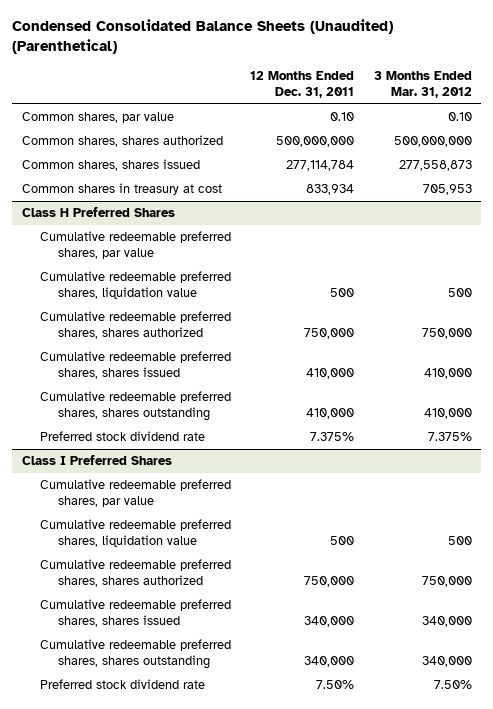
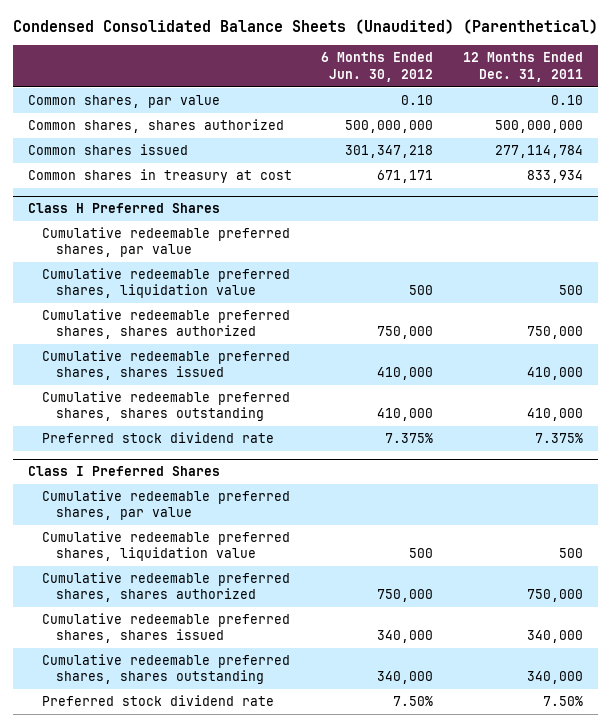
[373,71,472,98] 3 Months Ended Mar. 31, 2012 -> none
none -> [321,52,434,82] 6 Months Ended Jun. 30, 2012
[21,159,200,172] Common shares, shares issued -> [27,144,188,156] Common shares issued

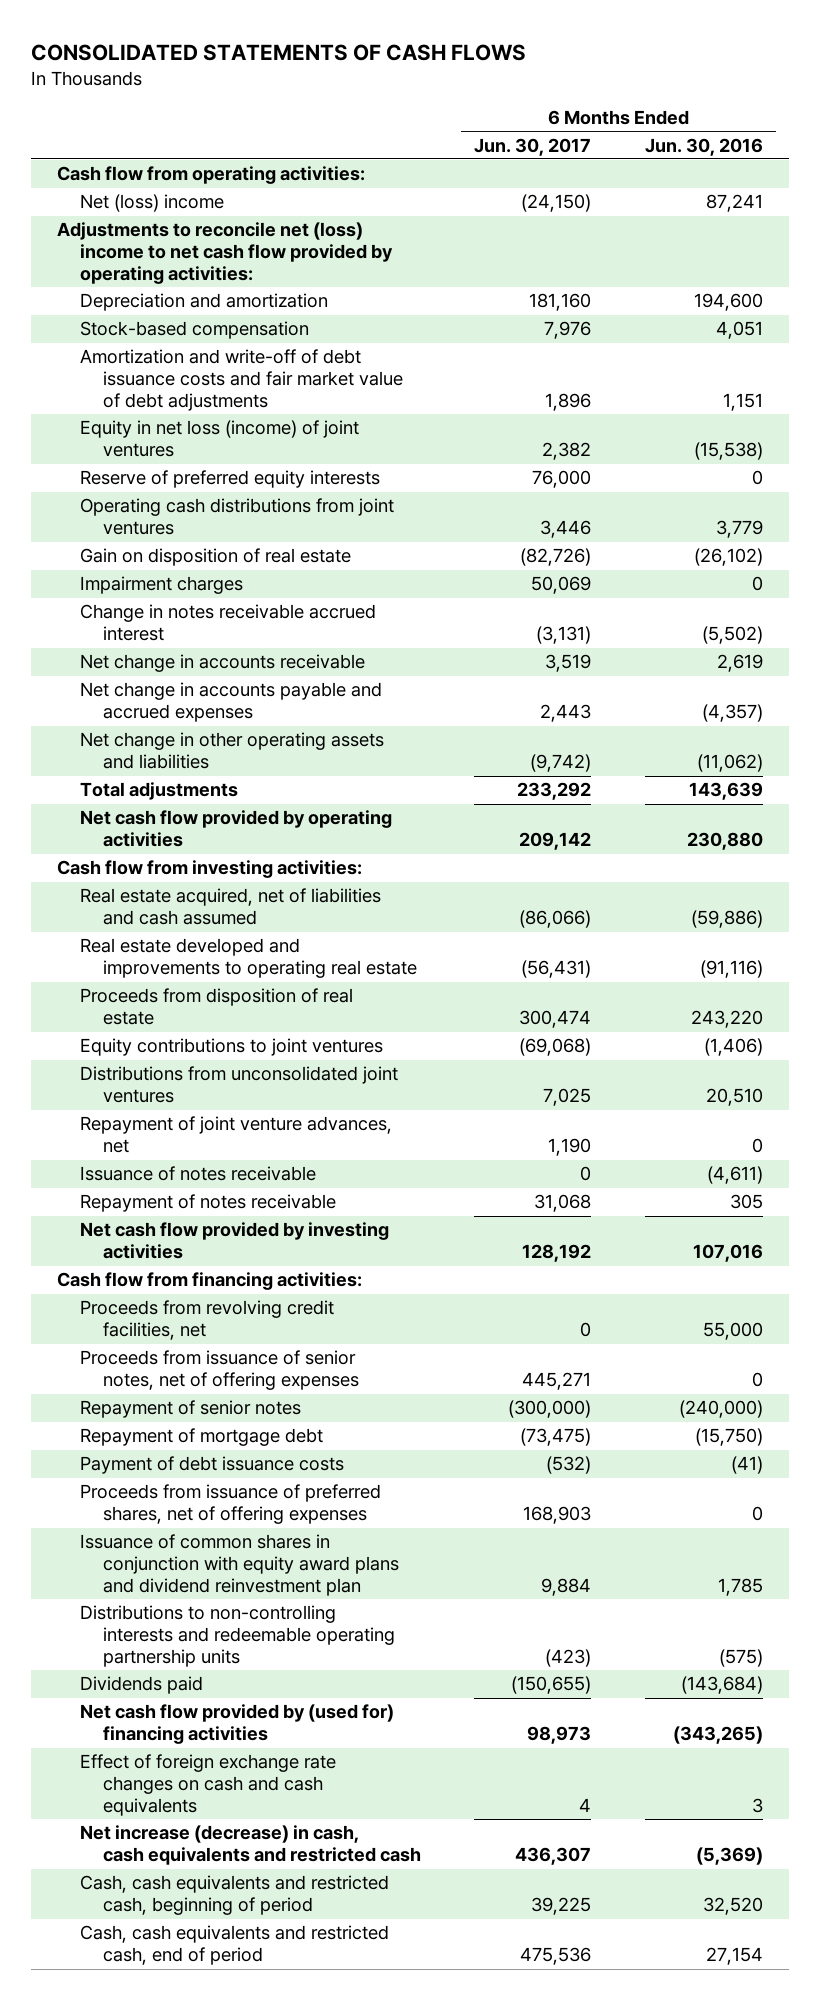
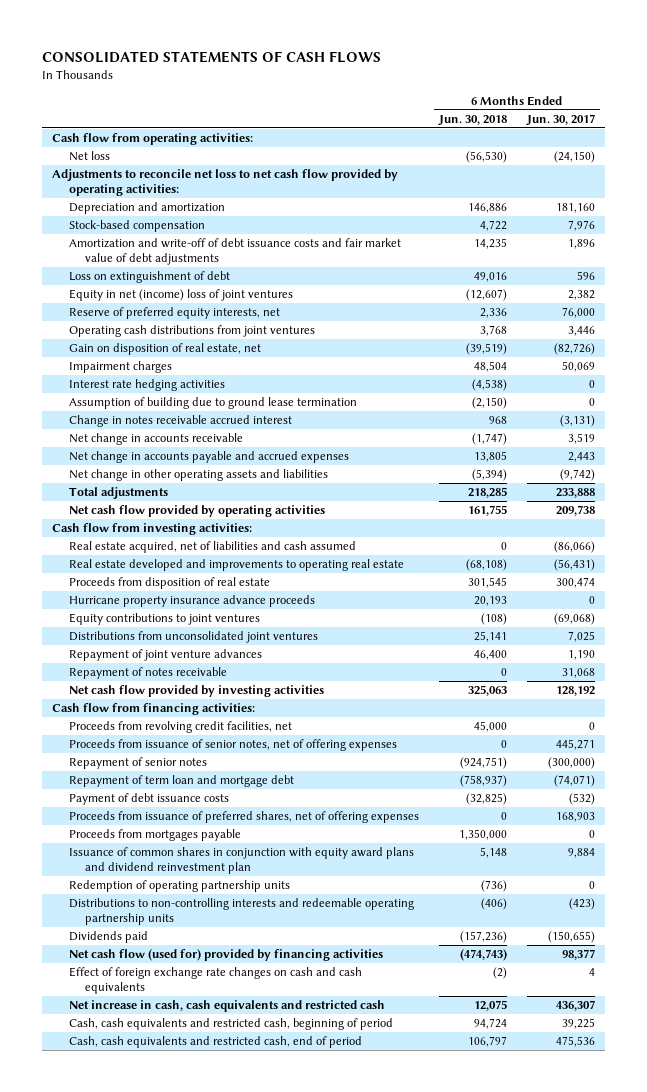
[644,137,763,156] Jun. 30, 2016 -> none
none -> [437,114,507,126] Jun. 30, 2018
[80,194,225,213] Net (loss) income -> [68,151,110,162] Net loss
[57,222,394,285] Adjustments to reconcile net (loss) income to net cash flow provided by operating activities: -> [52,169,399,197] Adjustments to reconcile net loss to net cash flow provided by operating activities:
none -> [68,271,230,284] Loss on extinguishment of debt
[80,420,360,458] Equity in net loss (income) of joint ventures -> [68,289,293,302] Equity in net (income) loss of joint ventures
[80,470,381,489] Reserve of preferred equity interests -> [68,307,280,320] Reserve of preferred equity interests, net
[80,548,352,567] Gain on disposition of real estate -> [68,343,261,356] Gain on disposition of real estate, net
none -> [68,379,225,392] Interest rate hedging activities
none -> [68,397,357,410] Assumption of building due to ground lease termination
[517,782,592,801] 233,292 -> [556,488,596,499] 233,888
[519,832,592,851] 209,142 -> [556,505,596,517] 209,738
none -> [68,595,315,608] Hurricane property insurance advance proceeds
[80,1166,317,1182] Issuance of notes receivable -> none
[80,1116,393,1154] Repayment of joint venture advances, net -> [68,649,262,662] Repayment of joint venture advances
[80,1428,324,1447] Repayment of mortgage debt -> [68,775,294,788] Repayment of term loan and mortgage debt
[520,1428,592,1447] (73,475) -> [554,775,596,788] (74,071)
none -> [68,829,241,842] Proceeds from mortgages payable
none -> [68,880,290,893] Redemption of operating partnership units
[80,1704,395,1745] Net cash flow provided by (used for) financing activities -> [68,949,383,962] Net cash flow (used for) provided by financing activities
[527,1726,592,1745] 98,973 -> [562,949,596,961] 98,377
[80,1825,422,1866] Net increase (decrease) in cash, cash equivalents and restricted cash -> [68,1000,385,1013] Net increase in cash, cash equivalents and restricted cash

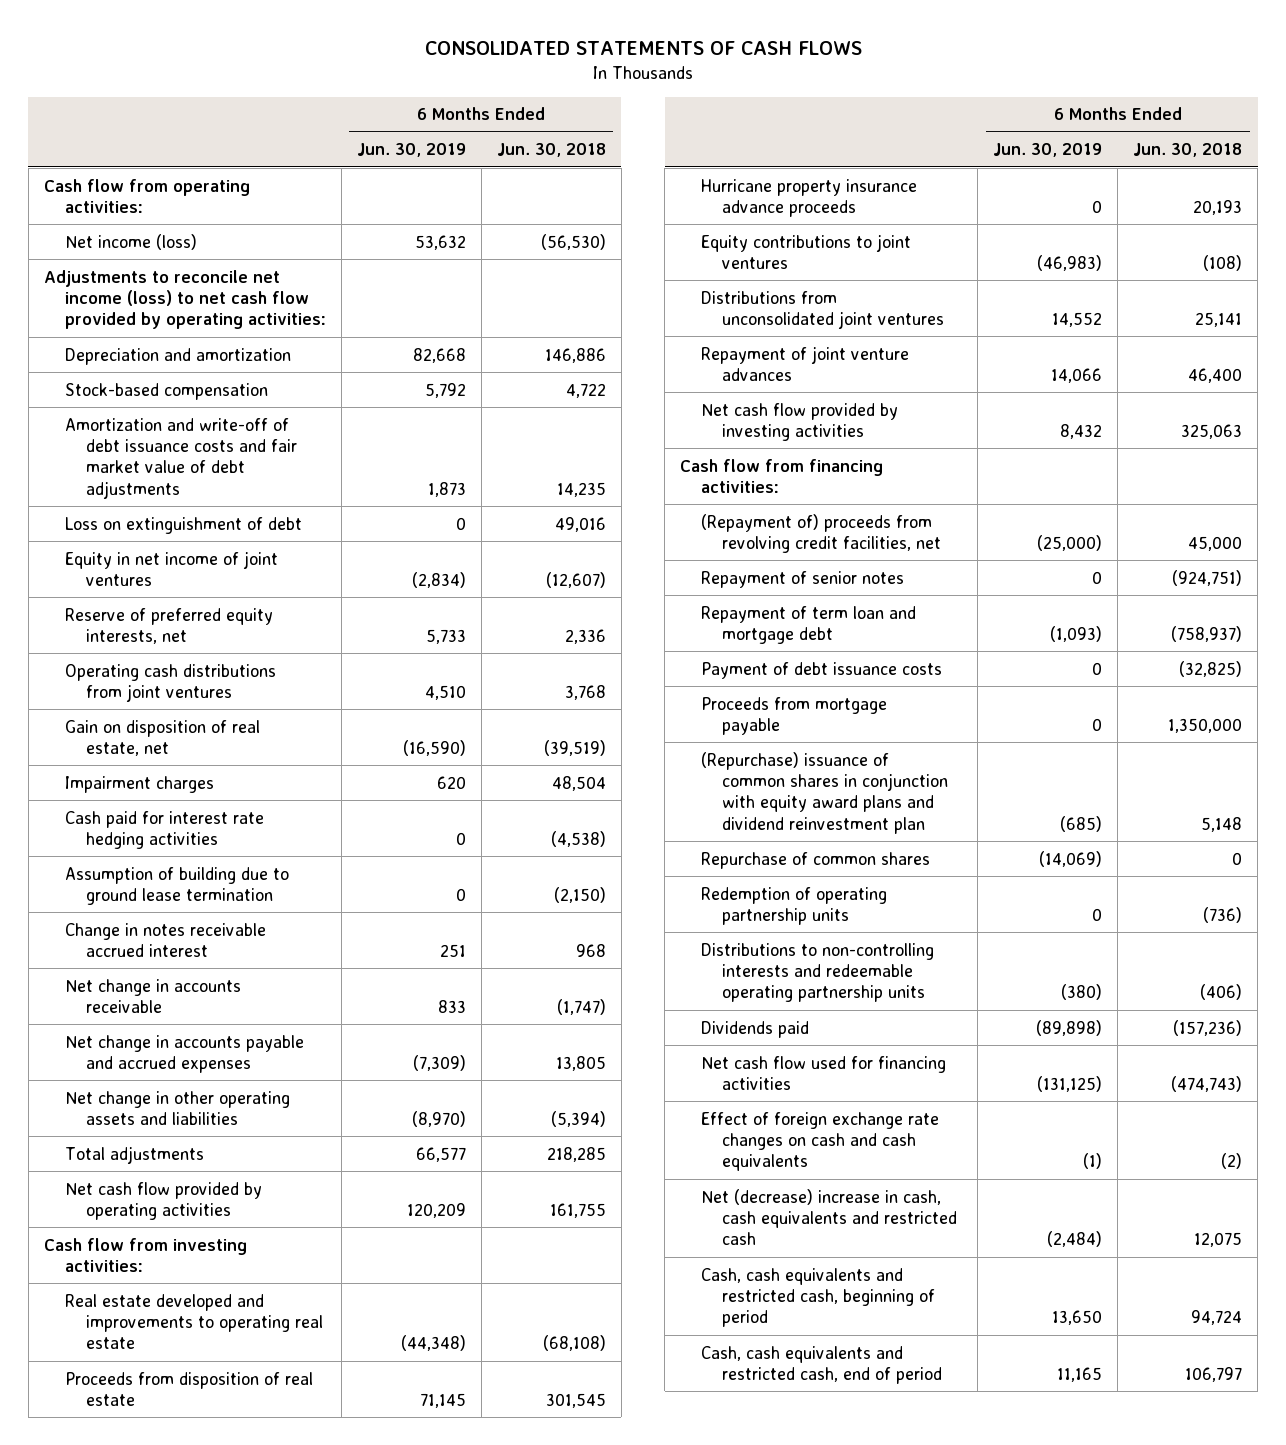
[526,113,596,126] Jun. 30, 2017 -> none
none -> [356,143,466,158] Jun. 30, 2019
[68,151,110,162] Net loss -> [64,233,197,250] Net income (loss)
[52,169,399,197] Adjustments to reconcile net loss to net cash flow provided by operating activities: -> [43,269,326,330] Adjustments to reconcile net income (loss) to net cash flow provided by operating activities:
[68,289,293,302] Equity in net (income) loss of joint ventures -> [64,550,278,586] Equity in net income of joint ventures
[68,379,225,392] Interest rate hedging activities -> [64,810,264,849] Cash paid for interest rate hedging activities
[68,541,356,554] Real estate acquired, net of liabilities and cash assumed -> none
[68,667,227,680] Repayment of notes receivable -> none
[68,739,397,752] Proceeds from issuance of senior notes, net of offering expenses -> none
[68,721,292,734] Proceeds from revolving credit facilities, net -> [701,513,942,553] (Repayment of) proceeds from revolving credit facilities, net
[68,811,419,824] Proceeds from issuance of preferred shares, net of offering expenses -> none
[68,829,241,842] Proceeds from mortgages payable -> [701,696,888,735] Proceeds from mortgage payable
[68,847,414,875] Issuance of common shares in conjunction with equity award plans and dividend reinvestment plan -> [701,751,949,834] (Repurchase) issuance of common shares in conjunction with equity award plans and dividend reinvestment plan
none -> [701,851,931,869] Repurchase of common shares
[68,949,383,962] Net cash flow (used for) provided by financing activities -> [701,1055,947,1090] Net cash flow used for financing activities
[68,1000,385,1013] Net increase in cash, cash equivalents and restricted cash -> [701,1188,958,1246] Net (decrease) increase in cash, cash equivalents and restricted cash

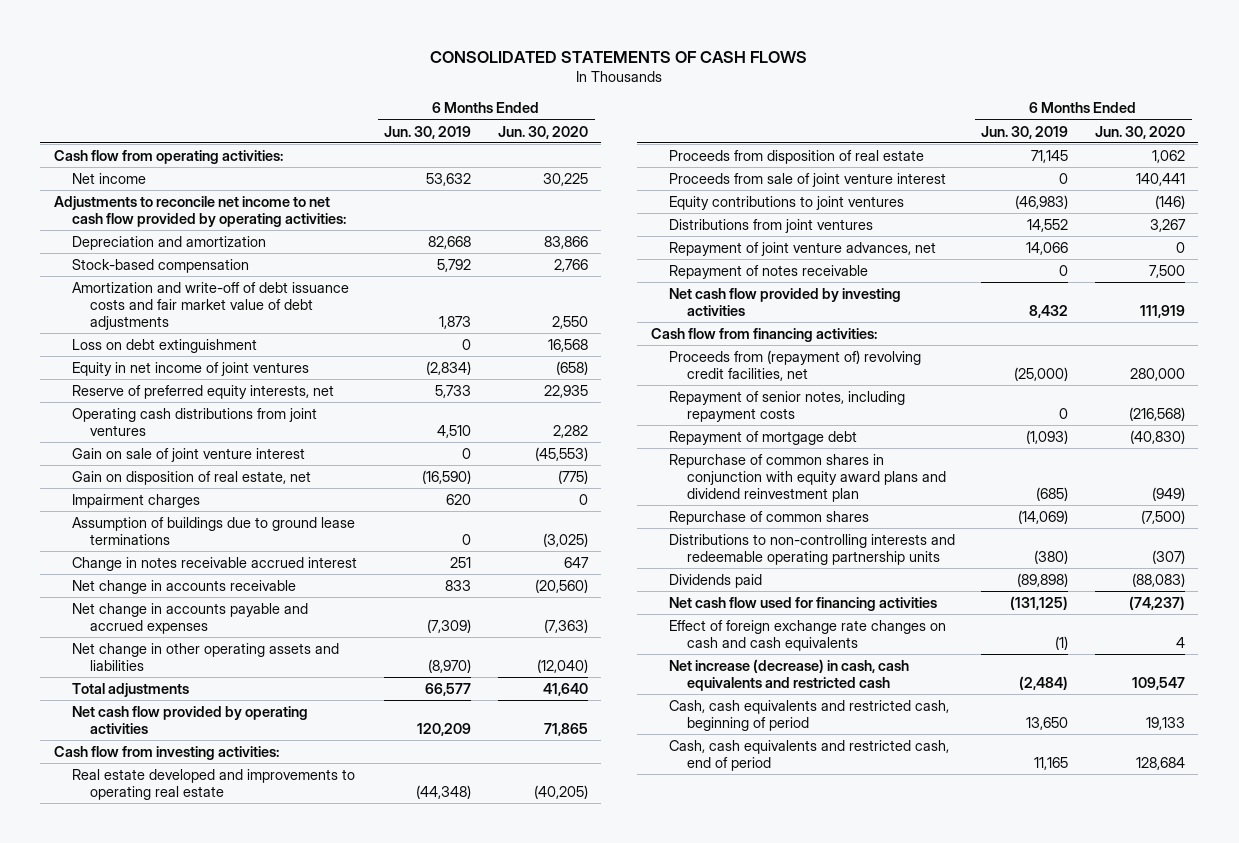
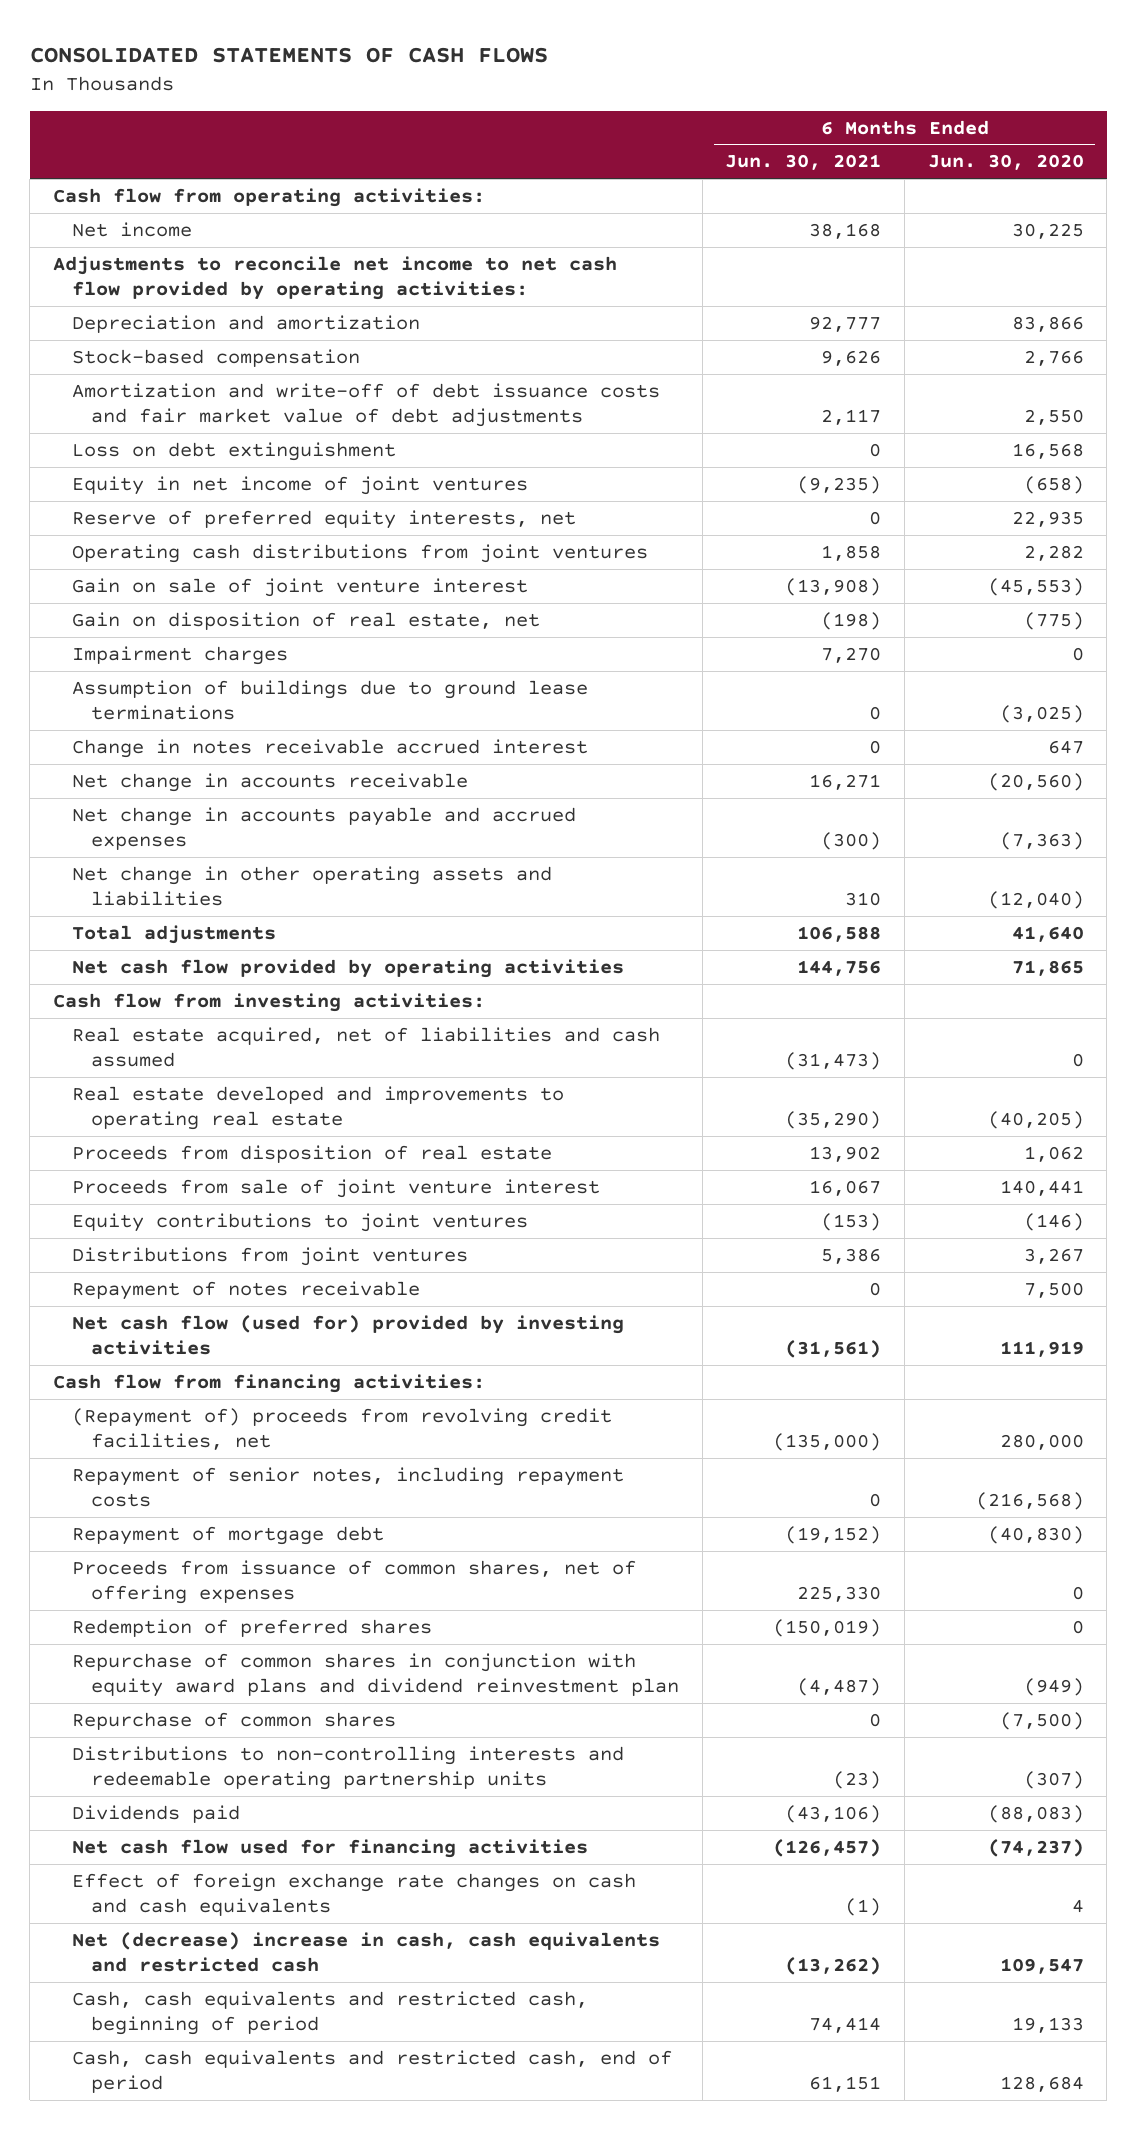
[384,125,472,139] Jun. 30, 2019 -> none
none -> [725,154,882,171] Jun. 30, 2021
none -> [72,1026,661,1068] Real estate acquired, net of liabilities and cash assumed
[668,241,936,256] Repayment of joint venture advances, net -> none
[668,287,901,316] Net cash flow provided by investing activities -> [72,1314,625,1356] Net cash flow (used for) provided by investing activities
[668,349,921,381] Proceeds from (repayment of) revolving credit facilities, net -> [72,1407,613,1451] (Repayment of) proceeds from revolving credit facilities, net
none -> [72,1559,637,1605] Proceeds from issuance of common shares, net of offering expenses
none -> [72,1618,433,1637] Redemption of preferred shares
[668,658,909,691] Net increase (decrease) in cash, cash equivalents and restricted cash -> [72,1931,661,1973] Net (decrease) increase in cash, cash equivalents and restricted cash

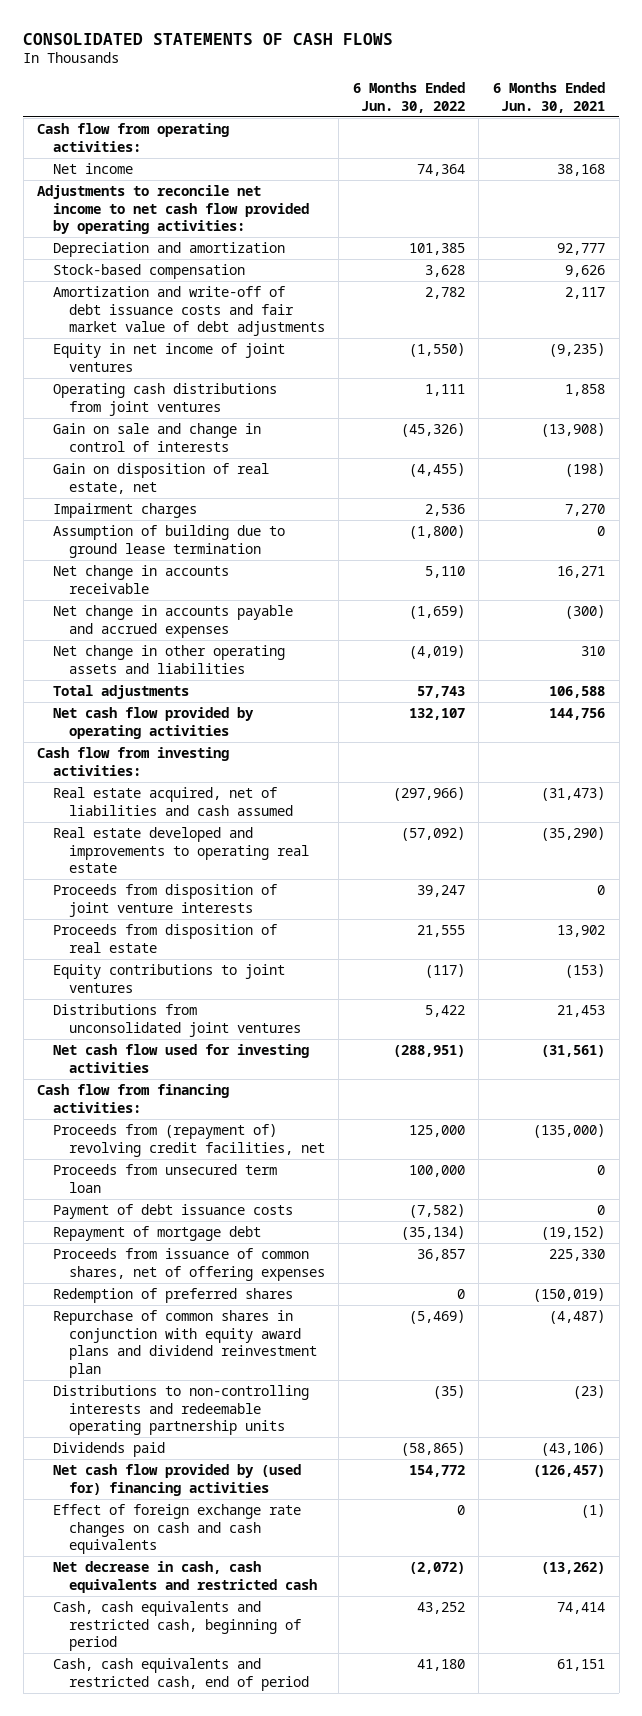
[927,154,1084,171] Jun. 30, 2020 -> none
none -> [352,82,465,113] 6 Months Ended Jun. 30, 2022
[72,441,397,461] Loss on debt extinguishment -> none
[72,509,577,529] Reserve of preferred equity interests, net -> none
[72,577,529,597] Gain on sale of joint venture interest -> [52,422,261,452] Gain on sale and change in control of interests
[72,738,589,758] Change in notes receivable accrued interest -> none
[72,679,589,721] Assumption of buildings due to ground lease terminations -> [52,524,285,558] Assumption of building due to ground lease termination
none -> [52,883,277,917] Proceeds from disposition of joint venture interests
[72,1178,601,1198] Proceeds from sale of joint venture interest -> none
[72,1280,421,1300] Repayment of notes receivable -> none
[72,1246,469,1266] Distributions from joint ventures -> [52,1003,301,1037] Distributions from unconsolidated joint ventures
[821,1247,882,1264] 5,386 -> [556,1004,605,1017] 21,453
[72,1314,625,1356] Net cash flow (used for) provided by investing activities -> [52,1043,309,1073] Net cash flow used for investing activities
[72,1466,625,1508] Repayment of senior notes, including repayment costs -> none
[72,1407,613,1451] (Repayment of) proceeds from revolving credit facilities, net -> [52,1123,325,1157] Proceeds from (repayment of) revolving credit facilities, net
none -> [52,1163,277,1193] Proceeds from unsecured term loan
none -> [52,1203,293,1219] Payment of debt issuance costs
[72,1711,397,1730] Repurchase of common shares -> none
[72,1838,589,1858] Net cash flow used for financing activities -> [52,1463,301,1496] Net cash flow provided by (used for) financing activities
[72,1931,661,1973] Net (decrease) increase in cash, cash equivalents and restricted cash -> [52,1560,317,1593] Net decrease in cash, cash equivalents and restricted cash

